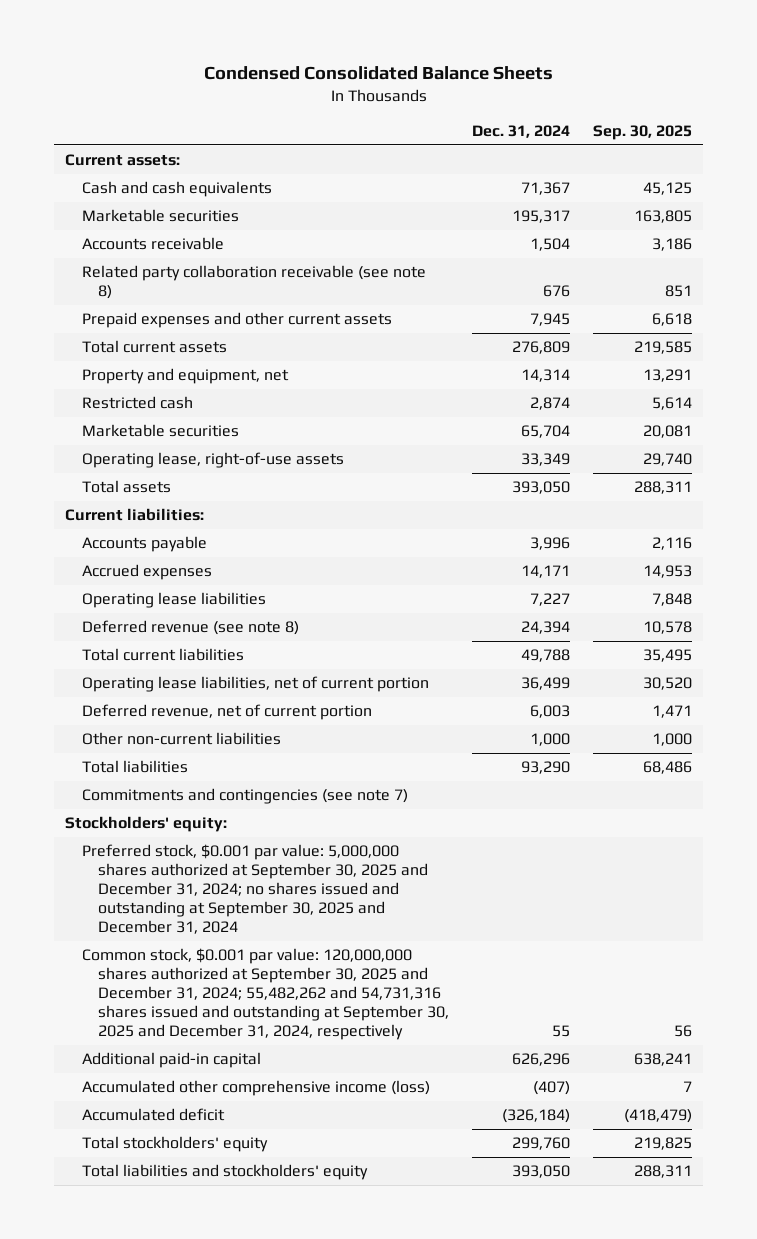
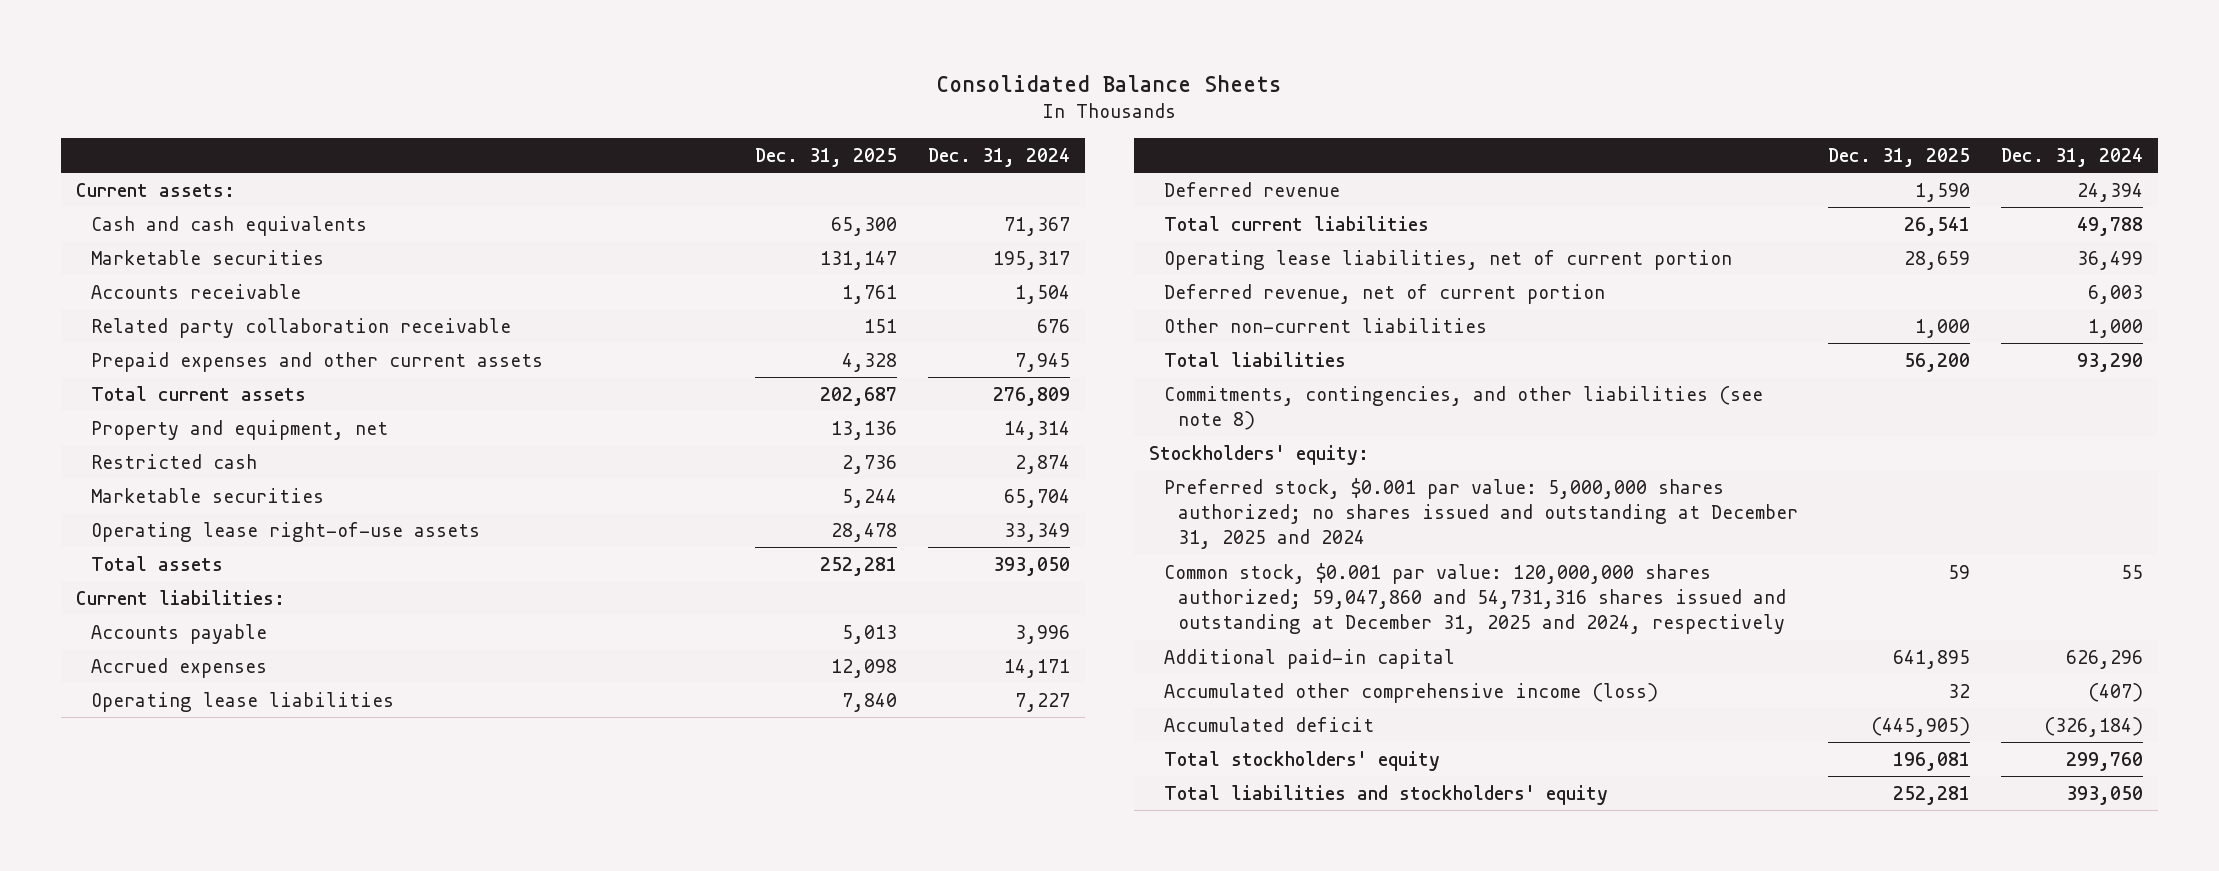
[203,65,553,80] Condensed Consolidated Balance Sheets -> [936,74,1282,92] Consolidated Balance Sheets
[592,125,692,141] Sep. 30, 2025 -> none
none -> [755,147,898,167] Dec. 31, 2025
[81,265,426,300] Related party collaboration receivable (see note 8) -> [90,317,511,338] Related party collaboration receivable
[81,452,344,469] Operating lease, right-of-use assets -> [90,521,480,542] Operating lease right-of-use assets
[81,620,299,636] Deferred revenue (see note 8) -> [1163,181,1340,197] Deferred revenue
[81,788,408,805] Commitments and contingencies (see note 7) -> [1163,385,1763,431] Commitments, contingencies, and other liabilities (see note 8)
[81,844,428,935] Preferred stock, $0.001 par value: 5,000,000 shares authorized at September 30, 2025 and December 31, 2024; no shares issued and outstanding at September 30, 2025 and December 31, 2024 -> [1163,477,1799,550] Preferred stock, $0.001 par value: 5,000,000 shares authorized; no shares issued and outstanding at December 31, 2025 and 2024
[81,948,449,1041] Common stock, $0.001 par value: 120,000,000 shares authorized at September 30, 2025 and December 31, 2024; 55,482,262 and 54,731,316 shares issued and outstanding at September 30, 2025 and December 31, 2024, respectively -> [1163,562,1787,635] Common stock, $0.001 par value: 120,000,000 shares authorized; 59,047,860 and 54,731,316 shares issued and outstanding at December 31, 2025 and 2024, respectively

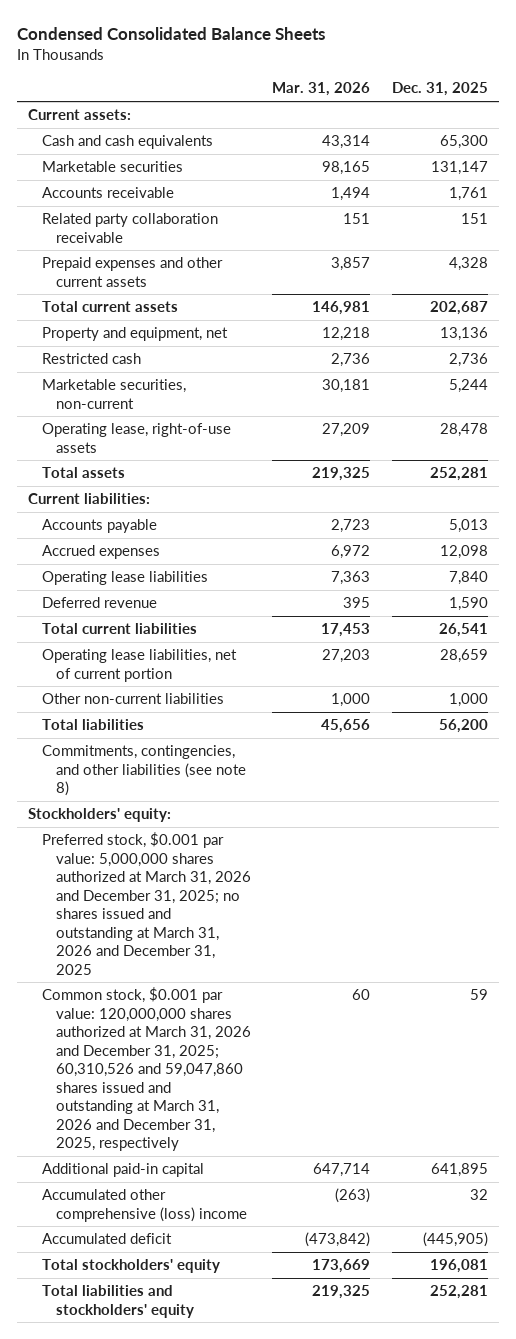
[936,74,1282,92] Consolidated Balance Sheets -> [17,27,326,41] Condensed Consolidated Balance Sheets
[927,147,1070,167] Dec. 31, 2024 -> none
none -> [272,82,371,97] Mar. 31, 2026
[90,487,324,503] Marketable securities -> [41,379,186,409] Marketable securities, non-current
[90,521,480,542] Operating lease right-of-use assets -> [41,423,231,453] Operating lease, right-of-use assets
[1163,283,1605,304] Deferred revenue, net of current portion -> none
[1163,477,1799,550] Preferred stock, $0.001 par value: 5,000,000 shares authorized; no shares issued and outstanding at December 31, 2025 and 2024 -> [41,832,251,975] Preferred stock, $0.001 par value: 5,000,000 shares authorized at March 31, 2026 and December 31, 2025; no shares issued and outstanding at March 31, 2026 and December 31, 2025
[1163,562,1787,635] Common stock, $0.001 par value: 120,000,000 shares authorized; 59,047,860 and 54,731,316 shares issued and outstanding at December 31, 2025 and 2024, respectively -> [41,987,251,1152] Common stock, $0.001 par value: 120,000,000 shares authorized at March 31, 2026 and December 31, 2025; 60,310,526 and 59,047,860 shares issued and outstanding at March 31, 2026 and December 31, 2025, respectively
[1163,682,1658,703] Accumulated other comprehensive income (loss) -> [41,1189,247,1222] Accumulated other comprehensive (loss) income

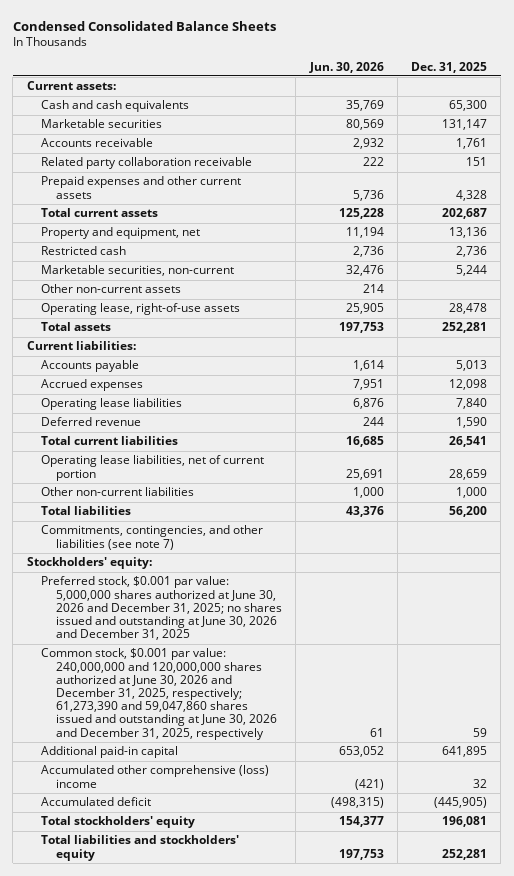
[272,82,371,97] Mar. 31, 2026 -> none
none -> [308,61,384,73] Jun. 30, 2026
none -> [41,284,182,294] Other non-current assets
[41,745,246,797] Commitments, contingencies, and other liabilities (see note 8) -> [41,525,264,550] Commitments, contingencies, and other liabilities (see note 7)
[41,832,251,975] Preferred stock, $0.001 par value: 5,000,000 shares authorized at March 31, 2026 and December 31, 2025; no shares issued and outstanding at March 31, 2026 and December 31, 2025 -> [41,576,283,641] Preferred stock, $0.001 par value: 5,000,000 shares authorized at June 30, 2026 and December 31, 2025; no shares issued and outstanding at June 30, 2026 and December 31, 2025
[41,987,251,1152] Common stock, $0.001 par value: 120,000,000 shares authorized at March 31, 2026 and December 31, 2025; 60,310,526 and 59,047,860 shares issued and outstanding at March 31, 2026 and December 31, 2025, respectively -> [41,648,278,740] Common stock, $0.001 par value: 240,000,000 and 120,000,000 shares authorized at June 30, 2026 and December 31, 2025, respectively; 61,273,390 and 59,047,860 shares issued and outstanding at June 30, 2026 and December 31, 2025, respectively

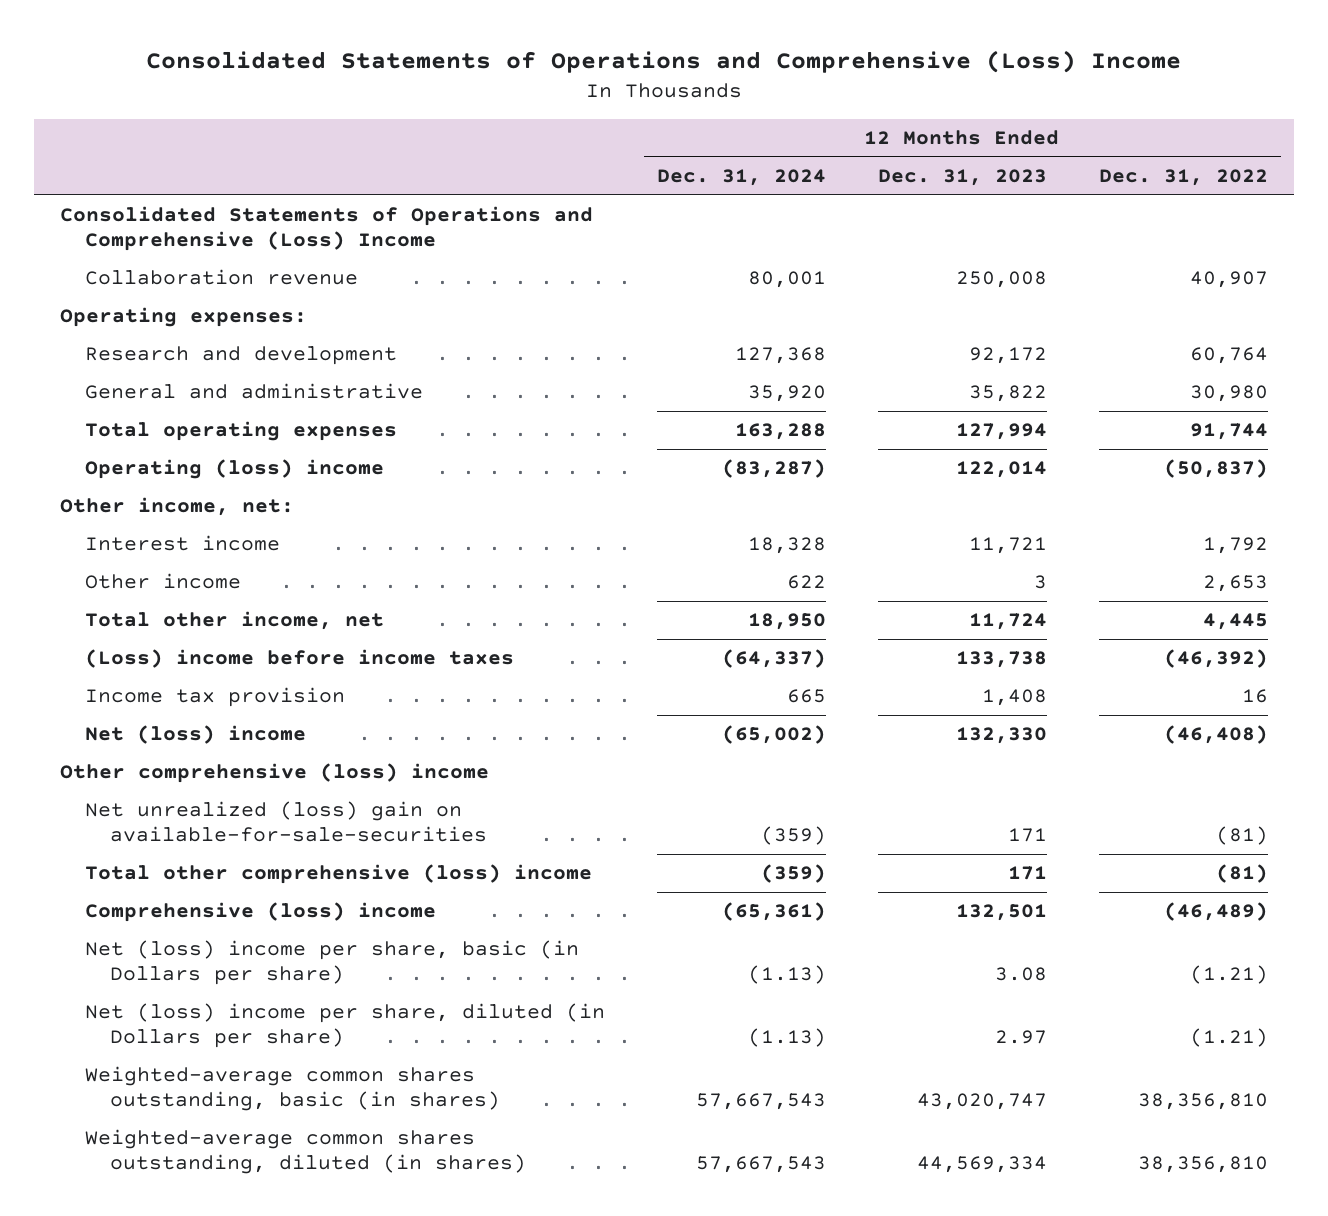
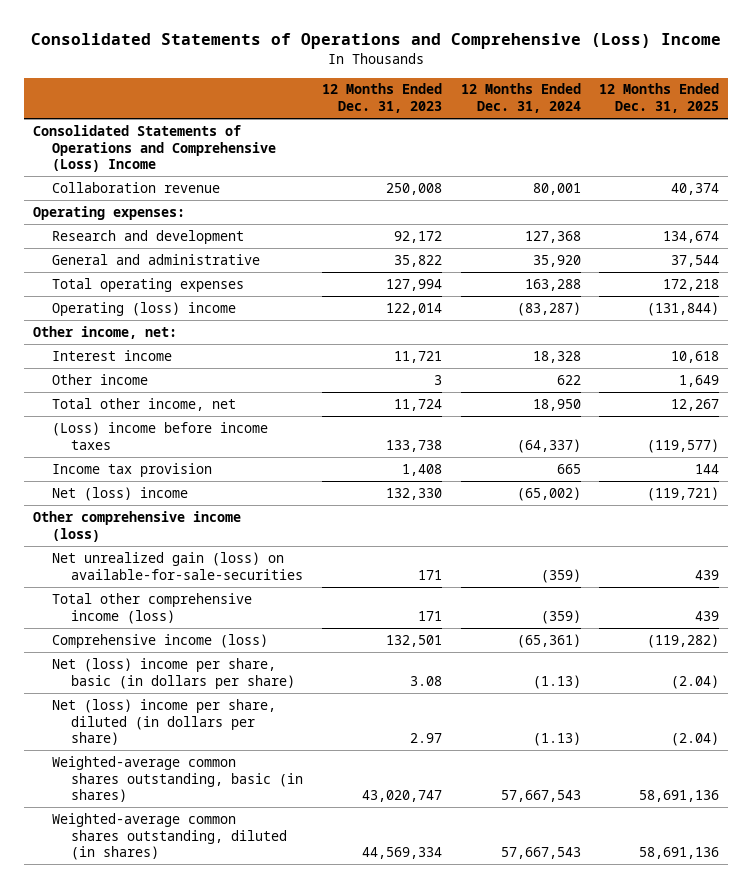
[1098,169,1268,187] Dec. 31, 2022 -> none
none -> [599,83,720,114] 12 Months Ended Dec. 31, 2025
[60,763,490,784] Other comprehensive (loss) income -> [33,510,242,542] Other comprehensive income (loss)
[85,801,488,843] Net unrealized (loss) gain on available-for-sale-securities -> [52,551,304,580] Net unrealized gain (loss) on available-for-sale-securities
[85,864,593,885] Total other comprehensive (loss) income -> [52,592,253,624] Total other comprehensive income (loss)
[85,902,437,923] Comprehensive (loss) income -> [52,633,269,648] Comprehensive income (loss)
[85,940,580,986] Net (loss) income per share, basic (in Dollars per share) -> [52,657,296,689] Net (loss) income per share, basic (in dollars per share)
[85,1003,606,1049] Net (loss) income per share, diluted (in Dollars per share) -> [52,698,277,746] Net (loss) income per share, diluted (in dollars per share)

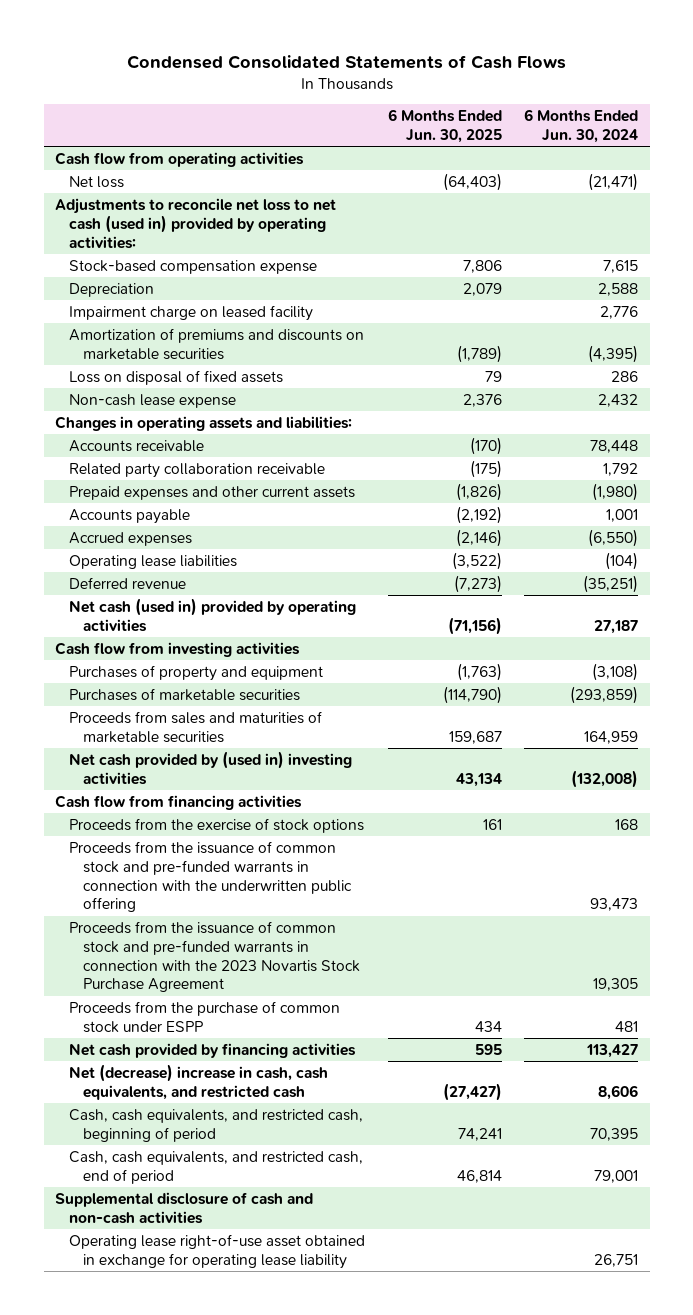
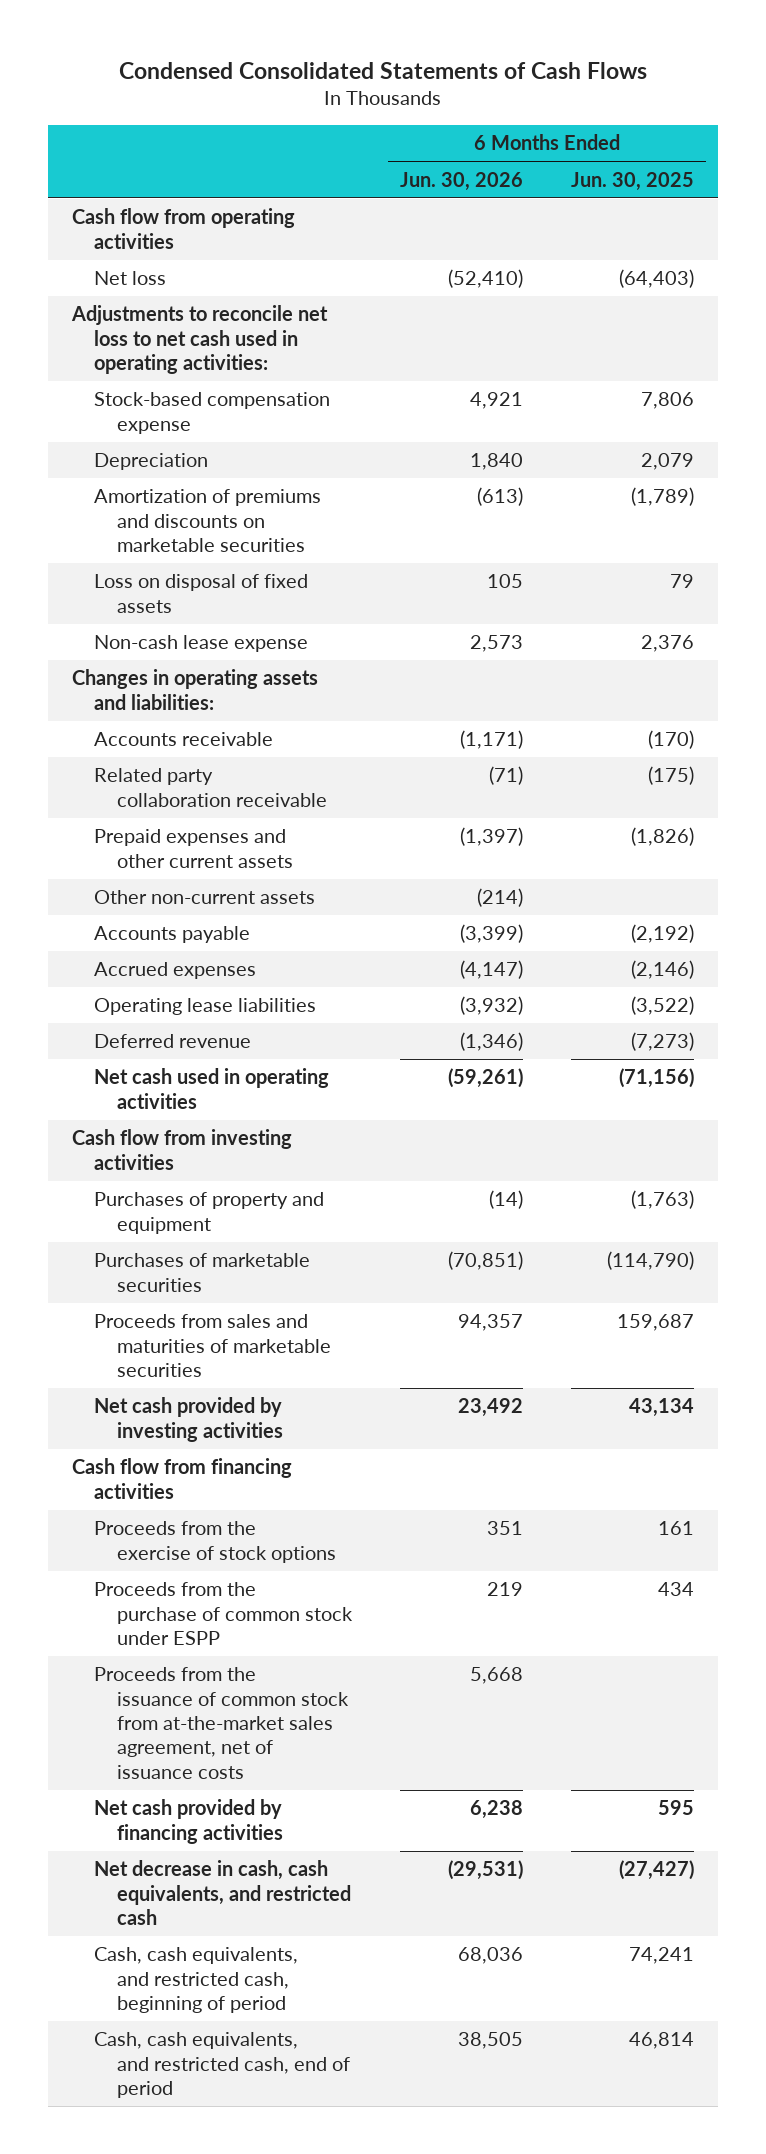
[524,109,639,143] 6 Months Ended Jun. 30, 2024 -> none
none -> [400,171,524,191] Jun. 30, 2026
[55,197,337,249] Adjustments to reconcile net loss to net cash (used in) provided by operating activities: -> [70,305,328,375] Adjustments to reconcile net loss to net cash used in operating activities:
[68,304,313,321] Impairment charge on leased facility -> none
none -> [94,890,316,905] Other non-current assets
[68,597,356,632] Net cash (used in) provided by operating activities -> [94,1068,330,1109] Net cash used in operating activities
[68,750,352,785] Net cash provided by (used in) investing activities -> [94,1397,283,1442] Net cash provided by investing activities
[68,840,352,913] Proceeds from the issuance of common stock and pre-funded warrants in connection with the underwritten public offering -> none
[68,920,360,993] Proceeds from the issuance of common stock and pre-funded warrants in connection with the 2023 Novartis Stock Purchase Agreement -> none
none -> [94,1667,349,1779] Proceeds from the issuance of common stock from at-the-market sales agreement, net of issuance costs
[68,1063,328,1100] Net (decrease) increase in cash, cash equivalents, and restricted cash -> [94,1860,351,1926] Net decrease in cash, cash equivalents, and restricted cash
[55,1191,314,1224] Supplemental disclosure of cash and non-cash activities -> none
[68,1233,365,1269] Operating lease right-of-use asset obtained in exchange for operating lease liability -> none

